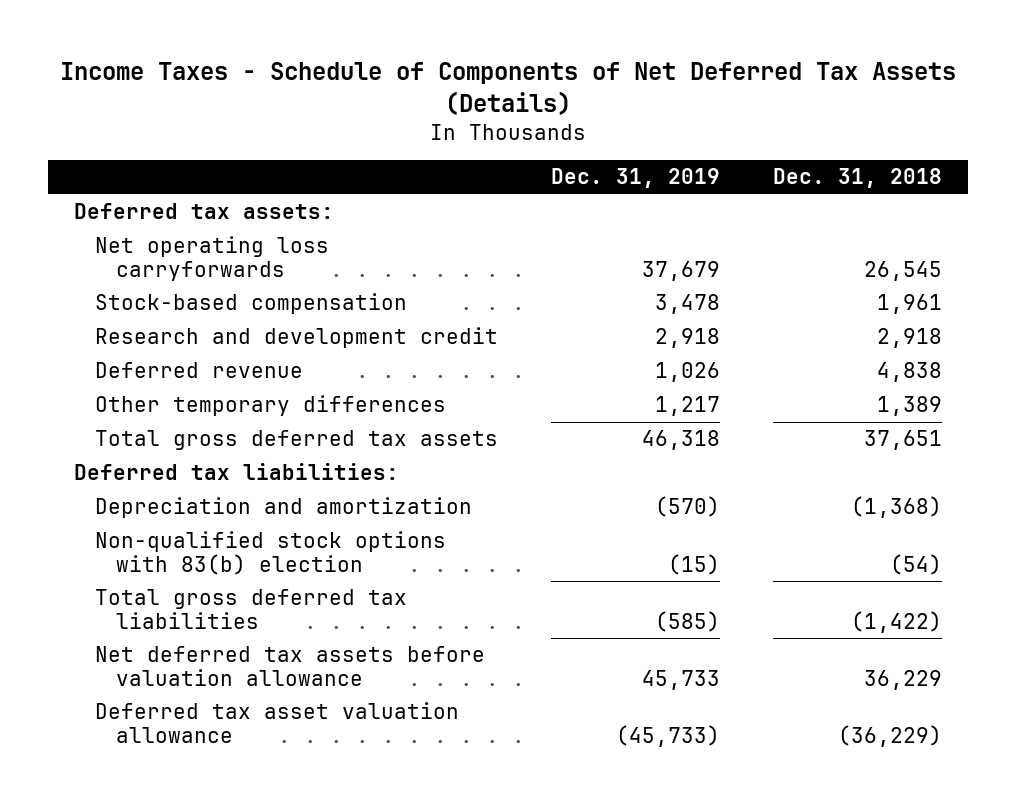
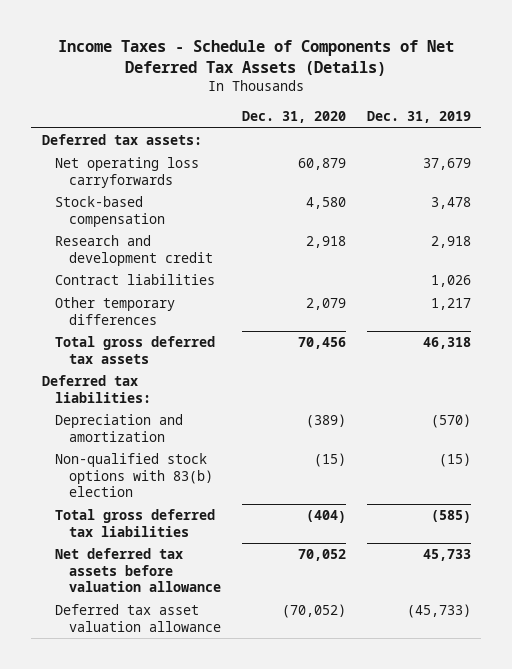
[772,168,942,189] Dec. 31, 2018 -> none
none -> [241,111,346,124] Dec. 31, 2020
[95,362,304,379] Deferred revenue -> [55,274,216,286] Contract liabilities

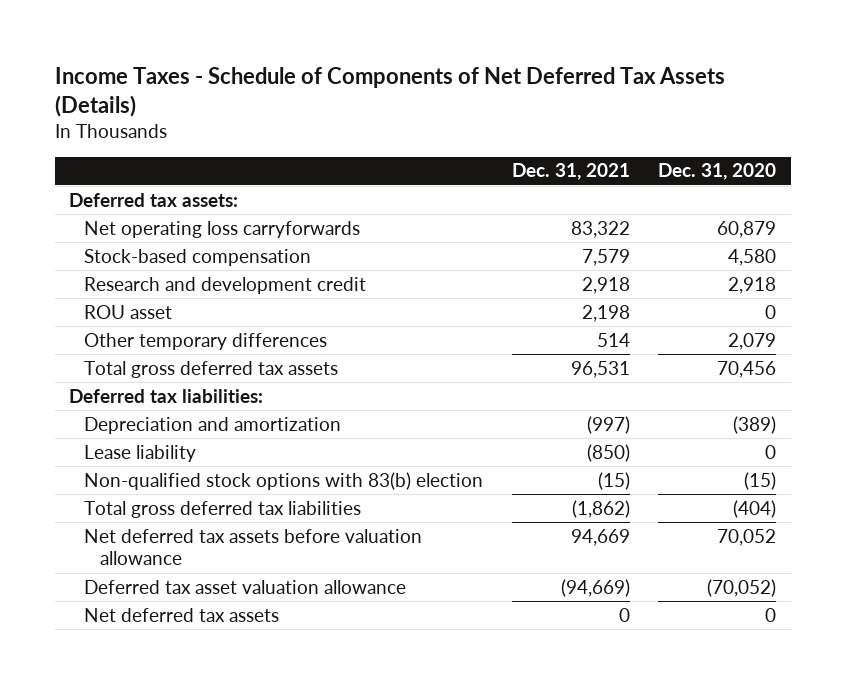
[366,111,471,124] Dec. 31, 2019 -> none
none -> [511,163,630,181] Dec. 31, 2021
[55,274,216,286] Contract liabilities -> none
none -> [84,304,173,319] ROU asset
none -> [84,444,197,462] Lease liability
none -> [84,607,280,622] Net deferred tax assets

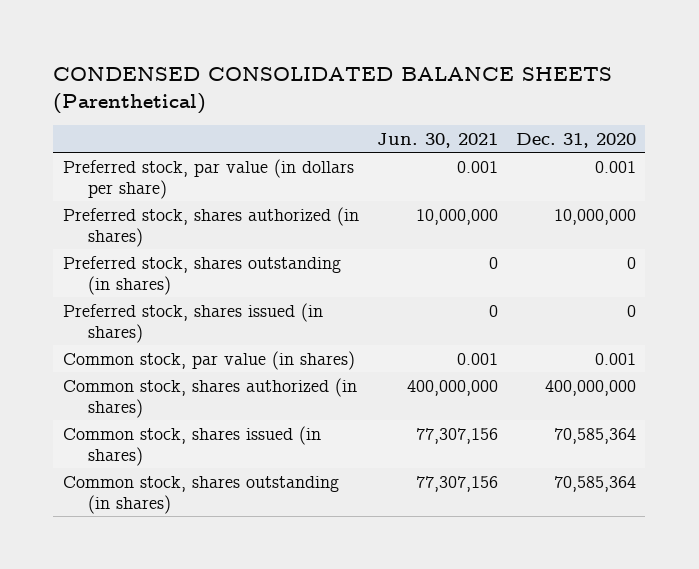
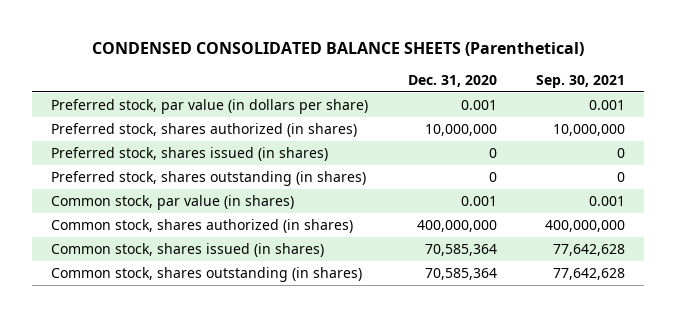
[376,132,498,148] Jun. 30, 2021 -> none
none -> [535,74,625,88] Sep. 30, 2021
[62,255,341,295] Preferred stock, shares outstanding (in shares) -> [51,171,367,187] Preferred stock, shares outstanding (in shares)

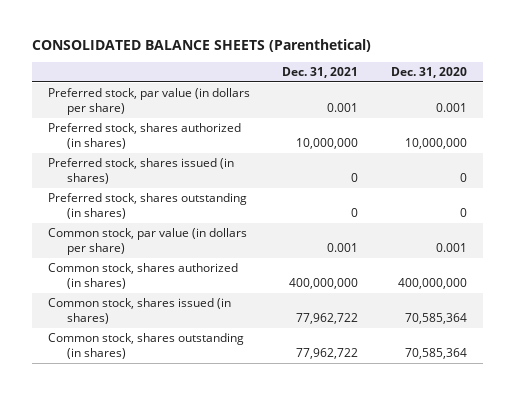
[92,41,585,56] CONDENSED CONSOLIDATED BALANCE SHEETS (Parenthetical) -> [31,39,371,53] CONSOLIDATED BALANCE SHEETS (Parenthetical)
[535,74,625,88] Sep. 30, 2021 -> none
none -> [282,67,359,79] Dec. 31, 2021
[51,195,295,211] Common stock, par value (in shares) -> [47,227,247,256] Common stock, par value (in dollars per share)

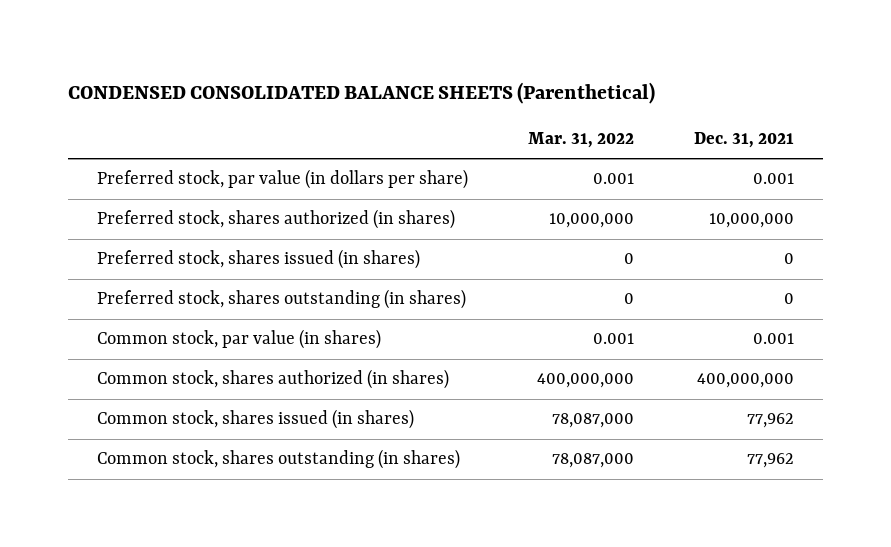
[31,39,371,53] CONSOLIDATED BALANCE SHEETS (Parenthetical) -> [67,81,655,104] CONDENSED CONSOLIDATED BALANCE SHEETS (Parenthetical)
[390,67,467,79] Dec. 31, 2020 -> none
none -> [527,132,634,149] Mar. 31, 2022
[47,227,247,256] Common stock, par value (in dollars per share) -> [97,329,382,350] Common stock, par value (in shares)
[296,313,359,325] 77,962,722 -> [746,413,794,429] 77,962
[296,348,359,360] 77,962,722 -> [746,453,794,469] 77,962

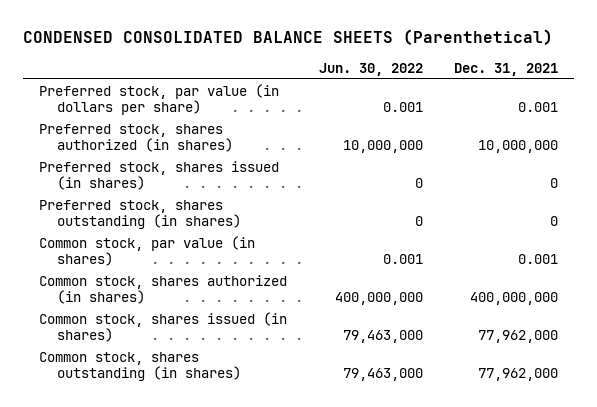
[527,132,634,149] Mar. 31, 2022 -> none
none -> [318,62,423,76] Jun. 30, 2022
[746,413,794,429] 77,962 -> [478,329,559,343] 77,962,000
[746,453,794,469] 77,962 -> [478,367,559,381] 77,962,000

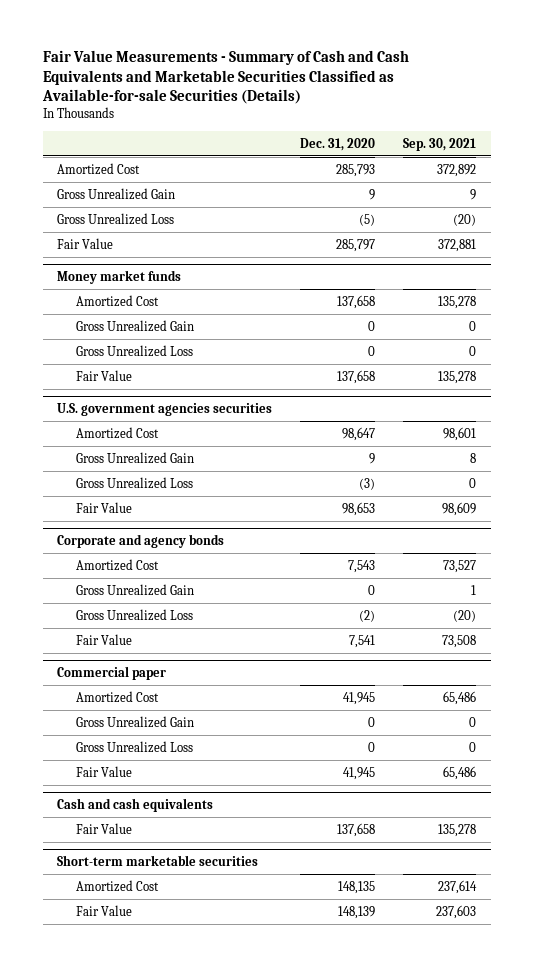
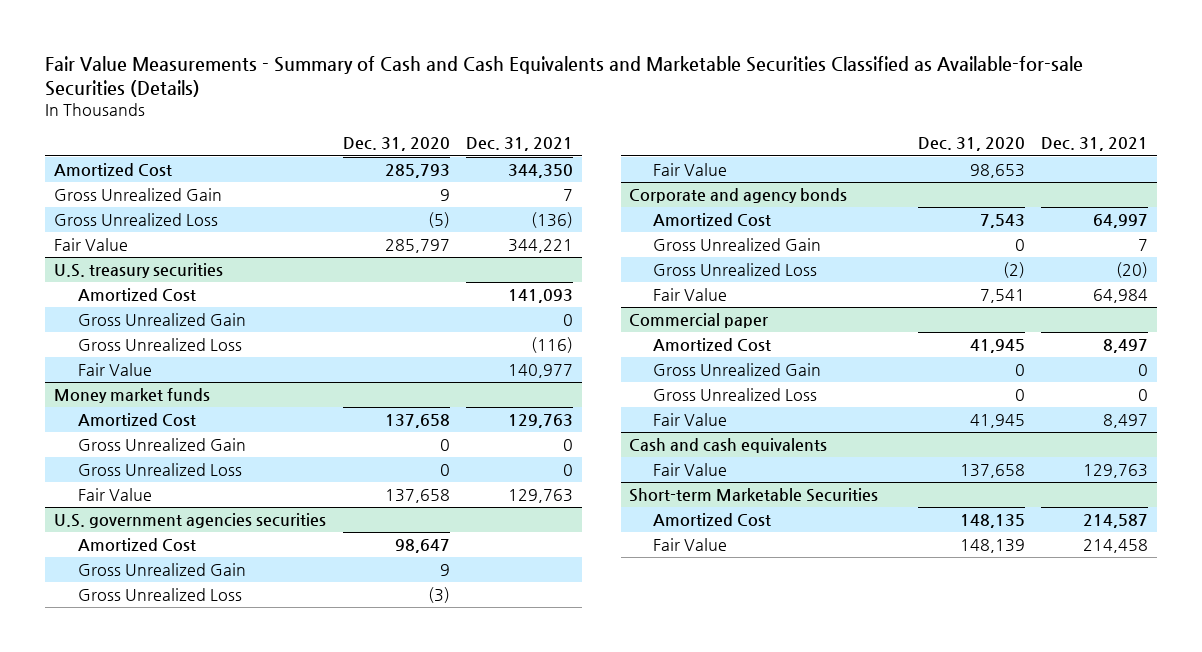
[403,137,477,151] Sep. 30, 2021 -> none
none -> [466,137,574,152] Dec. 31, 2021
none -> [53,262,223,278] U.S. treasury securities
none -> [77,287,196,301] Amortized Cost
none -> [77,312,246,326] Gross Unrealized Gain
none -> [77,337,242,351] Gross Unrealized Loss
none -> [77,362,152,376] Fair Value
[56,855,258,867] Short-term marketable securities -> [628,487,878,502] Short-term Marketable Securities

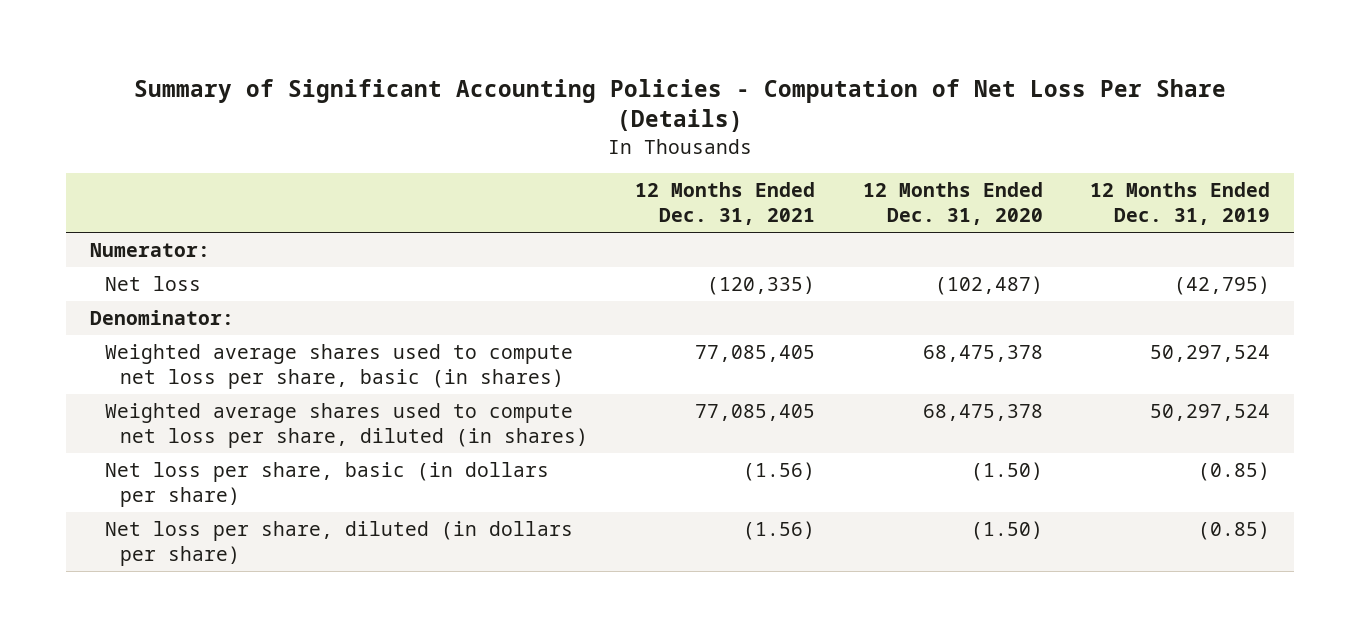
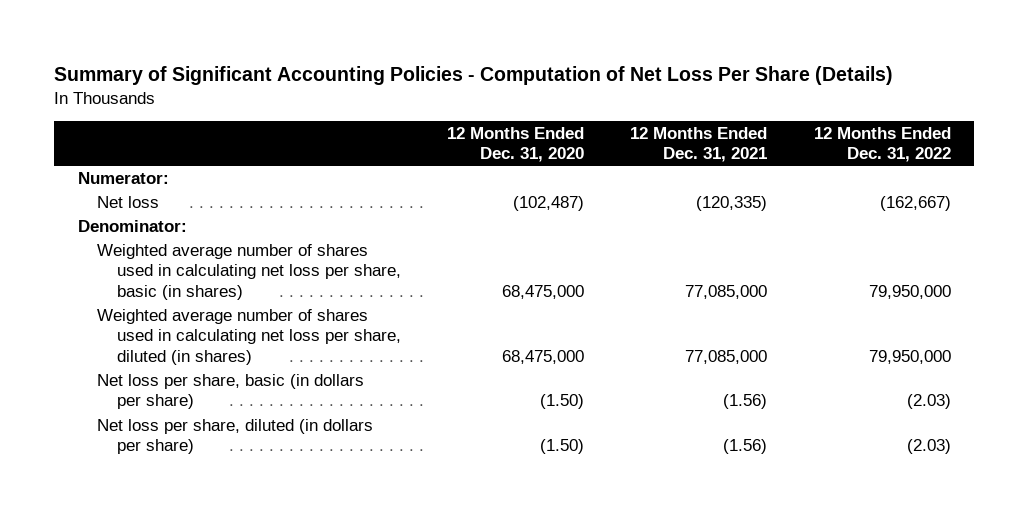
[1090,182,1271,226] 12 Months Ended Dec. 31, 2019 -> none
none -> [813,126,951,162] 12 Months Ended Dec. 31, 2022
[104,344,573,390] Weighted average shares used to compute net loss per share, basic (in shares) -> [97,244,401,300] Weighted average number of shares used in calculating net loss per share, basic (in shares)
[695,345,816,363] 77,085,405 -> [685,284,768,299] 77,085,000
[922,345,1043,363] 68,475,378 -> [502,284,585,299] 68,475,000
[104,403,588,449] Weighted average shares used to compute net loss per share, diluted (in shares) -> [97,309,401,365] Weighted average number of shares used in calculating net loss per share, diluted (in shares)
[695,404,816,422] 77,085,405 -> [685,349,768,364] 77,085,000
[922,404,1043,422] 68,475,378 -> [502,349,585,364] 68,475,000

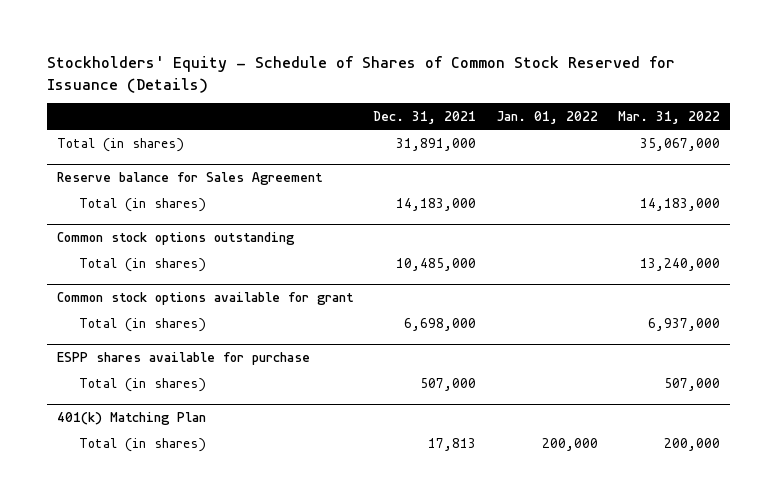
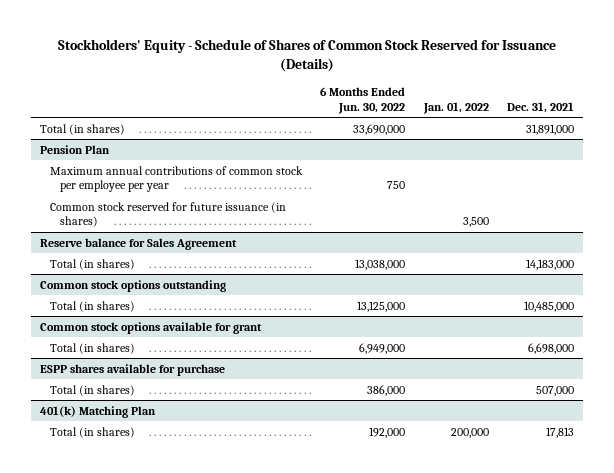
[617,111,720,125] Mar. 31, 2022 -> none
none -> [320,87,406,114] 6 Months Ended Jun. 30, 2022
none -> [40,144,111,154] Pension Plan
none -> [50,165,304,193] Maximum annual contributions of common stock per employee per year
none -> [50,201,287,228] Common stock reserved for future issuance (in shares)

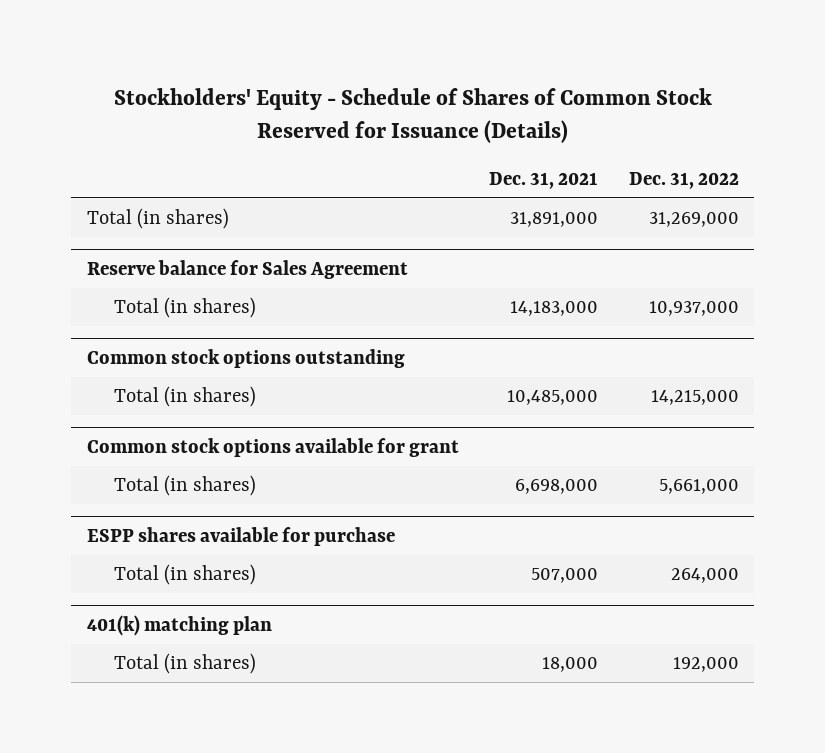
[320,87,406,114] 6 Months Ended Jun. 30, 2022 -> none
[422,101,489,114] Jan. 01, 2022 -> none
none -> [628,171,739,189] Dec. 31, 2022
[40,144,111,154] Pension Plan -> none
[50,165,304,193] Maximum annual contributions of common stock per employee per year -> none
[50,201,287,228] Common stock reserved for future issuance (in shares) -> none
[40,405,157,418] 401(k) Matching Plan -> [86,614,272,636] 401(k) matching plan
[545,426,574,438] 17,813 -> [542,657,599,673] 18,000

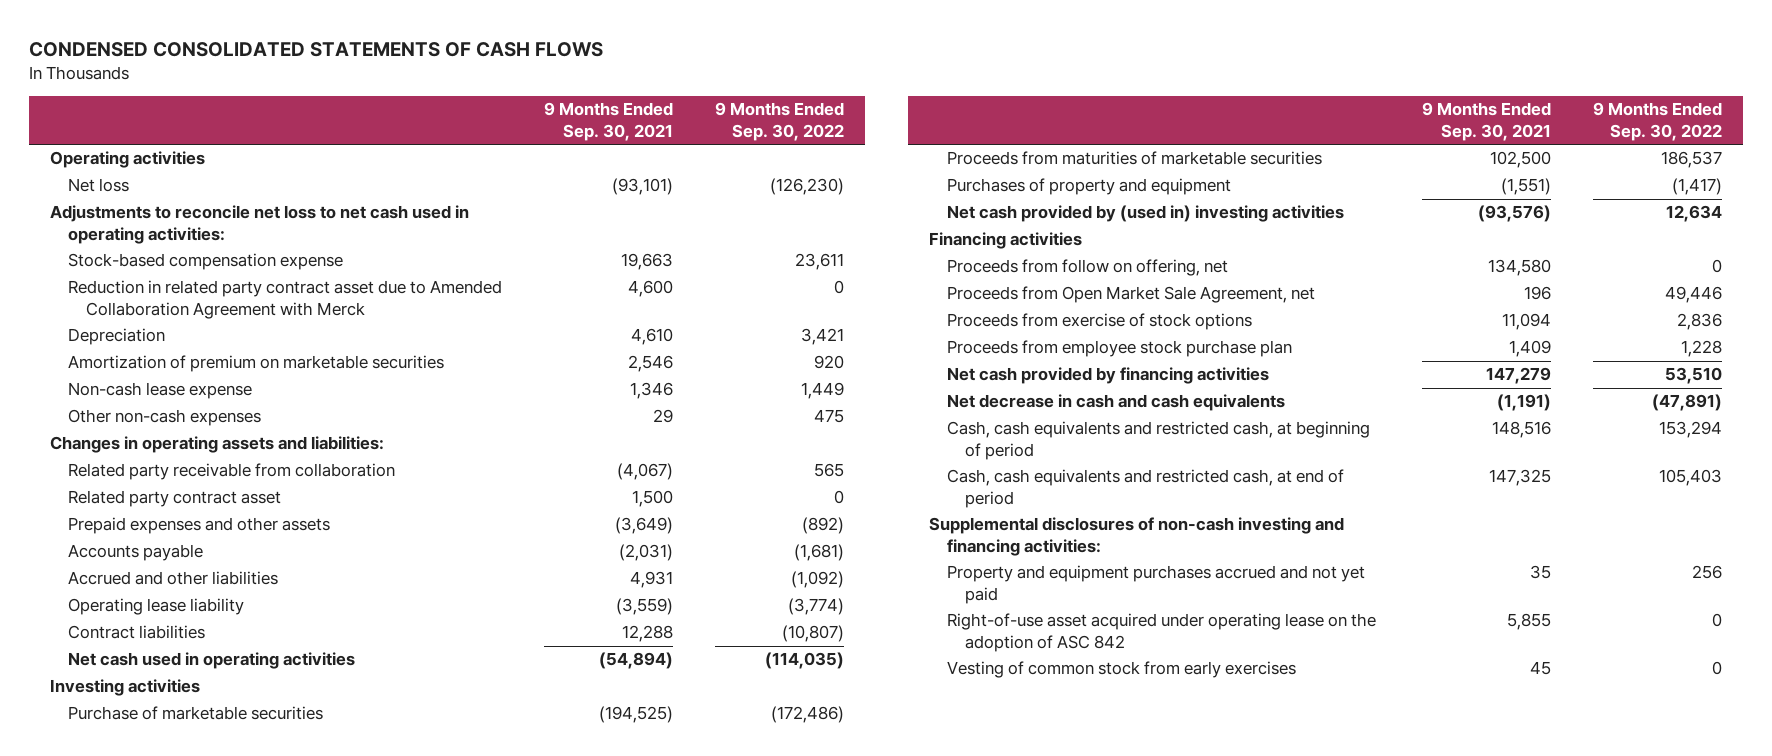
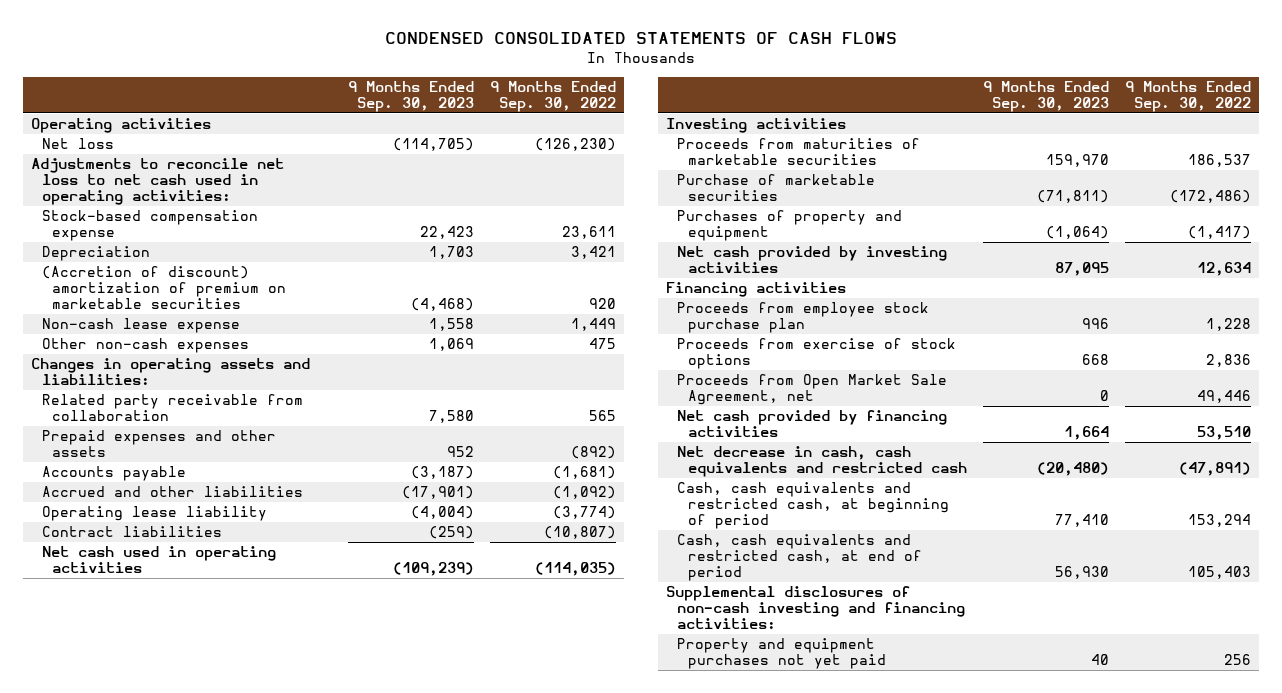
[543,102,673,142] 9 Months Ended Sep. 30, 2021 -> none
none -> [347,81,474,113] 9 Months Ended Sep. 30, 2023
[68,280,503,320] Reduction in related party contract asset due to Amended Collaboration Agreement with Merck -> none
[68,355,445,373] Amortization of premium on marketable securities -> [41,266,287,310] (Accretion of discount) amortization of premium on marketable securities
[68,490,282,508] Related party contract asset -> none
[68,706,324,721] Purchase of marketable securities -> [677,174,876,202] Purchase of marketable securities
[946,205,1344,223] Net cash provided by (used in) investing activities -> [677,246,948,274] Net cash provided by investing activities
[946,259,1228,277] Proceeds from follow on offering, net -> none
[946,313,1252,331] Proceeds from exercise of stock options -> [677,338,957,370] Proceeds from exercise of stock options
[946,286,1315,304] Proceeds from Open Market Sale Agreement, net -> [677,374,948,406] Proceeds from Open Market Sale Agreement, net
[946,394,1285,412] Net decrease in cash and cash equivalents -> [677,446,967,478] Net decrease in cash, cash equivalents and restricted cash
[946,613,1376,653] Right-of-use asset acquired under operating lease on the adoption of ASC 842 -> none
[946,661,1296,679] Vesting of common stock from early exercises -> none
[946,565,1365,605] Property and equipment purchases accrued and not yet paid -> [677,638,886,670] Property and equipment purchases not yet paid

